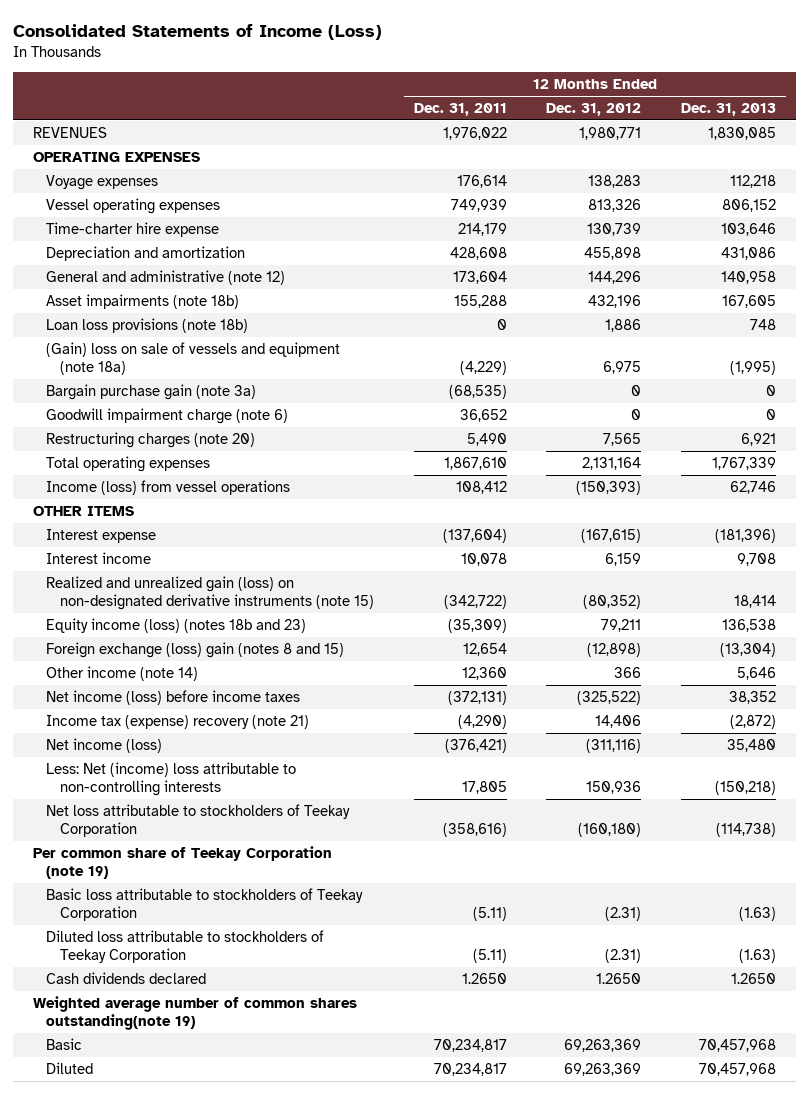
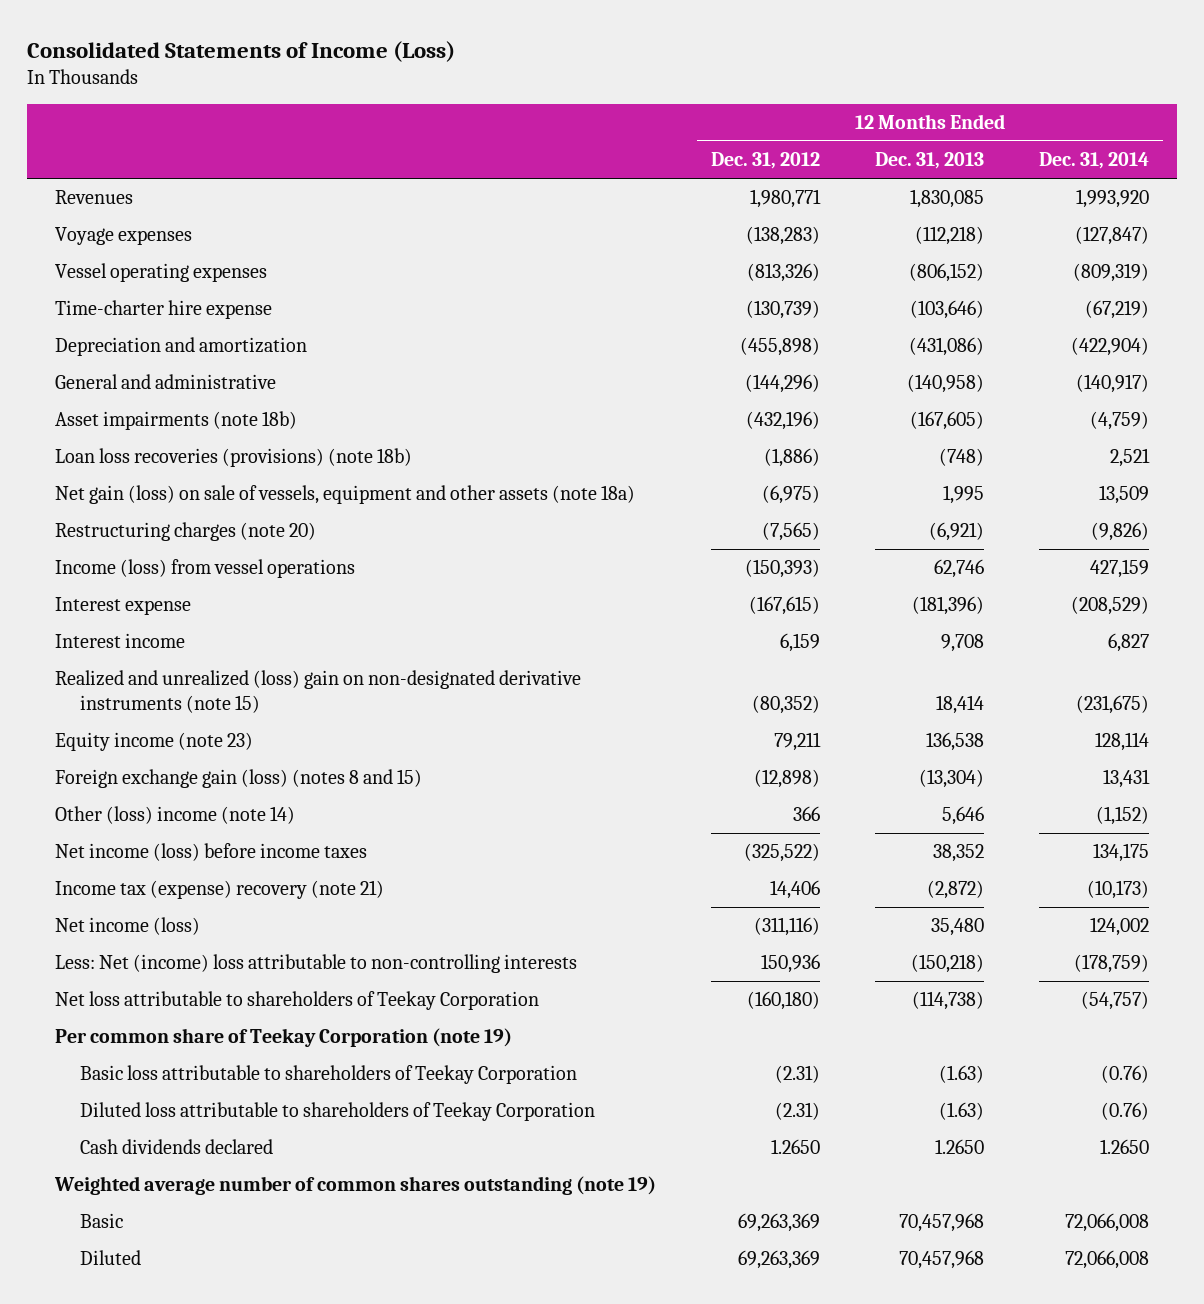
[413,103,507,117] Dec. 31, 2011 -> none
none -> [1039,152,1150,170] Dec. 31, 2014
[32,152,200,163] OPERATING EXPENSES -> none
[46,384,257,401] Bargain purchase gain (note 3a) -> none
[46,408,289,425] Goodwill impairment charge (note 6) -> none
[46,456,211,473] Total operating expenses -> none
[32,127,107,139] REVENUES -> [54,190,133,205] Revenues
[588,175,642,189] 138,283 -> [745,226,820,246] (138,283)
[729,175,776,189] 112,218 -> [915,226,985,246] (112,218)
[588,199,642,213] 813,326 -> [746,263,820,283] (813,326)
[721,199,776,213] 806,152 -> [909,263,985,283] (806,152)
[587,223,642,237] 130,739 -> [745,300,820,320] (130,739)
[720,223,776,237] 103,646 -> [910,300,985,320] (103,646)
[584,247,642,261] 455,898 -> [739,337,820,357] (455,898)
[720,247,776,261] 431,086 -> [909,337,985,357] (431,086)
[46,270,286,286] General and administrative (note 12) -> [54,374,276,390] General and administrative
[588,271,642,285] 144,296 -> [744,374,820,394] (144,296)
[720,271,776,285] 140,958 -> [907,374,985,394] (140,958)
[588,295,642,309] 432,196 -> [745,411,820,431] (432,196)
[721,295,776,309] 167,605 -> [910,411,985,431] (167,605)
[46,318,249,334] Loan loss provisions (note 18b) -> [54,448,412,468] Loan loss recoveries (provisions) (note 18b)
[605,319,642,333] 1,886 -> [763,448,820,468] (1,886)
[749,319,776,331] 748 -> [939,448,985,467] (748)
[46,342,341,376] (Gain) loss on sale of vessels and equipment (note 18a) -> [54,485,635,505] Net gain (loss) on sale of vessels, equipment and other assets (note 18a)
[603,361,642,375] 6,975 -> [761,485,820,505] (6,975)
[729,361,776,376] (1,995) -> [943,485,985,505] 1,995
[603,433,642,447] 7,565 -> [761,522,820,542] (7,565)
[740,433,776,447] 6,921 -> [929,522,985,542] (6,921)
[32,506,134,517] OTHER ITEMS -> none
[46,576,374,611] Realized and unrealized gain (loss) on non-designated derivative instruments (note 15) -> [54,670,581,714] Realized and unrealized (loss) gain on non-designated derivative instruments (note 15)
[46,618,307,634] Equity income (loss) (notes 18b and 23) -> [54,732,253,752] Equity income (note 23)
[46,642,345,659] Foreign exchange (loss) gain (notes 8 and 15) -> [54,769,422,789] Foreign exchange gain (loss) (notes 8 and 15)
[46,666,199,682] Other income (note 14) -> [54,806,295,825] Other (loss) income (note 14)
[46,804,351,838] Net loss attributable to stockholders of Teekay Corporation -> [54,991,539,1011] Net loss attributable to shareholders of Teekay Corporation
[46,888,364,922] Basic loss attributable to stockholders of Teekay Corporation -> [79,1065,577,1085] Basic loss attributable to shareholders of Teekay Corporation
[46,930,325,964] Diluted loss attributable to stockholders of Teekay Corporation -> [79,1102,595,1122] Diluted loss attributable to shareholders of Teekay Corporation
[32,996,357,1031] Weighted average number of common shares outstanding(note 19) -> [53,1176,656,1196] Weighted average number of common shares outstanding (note 19)

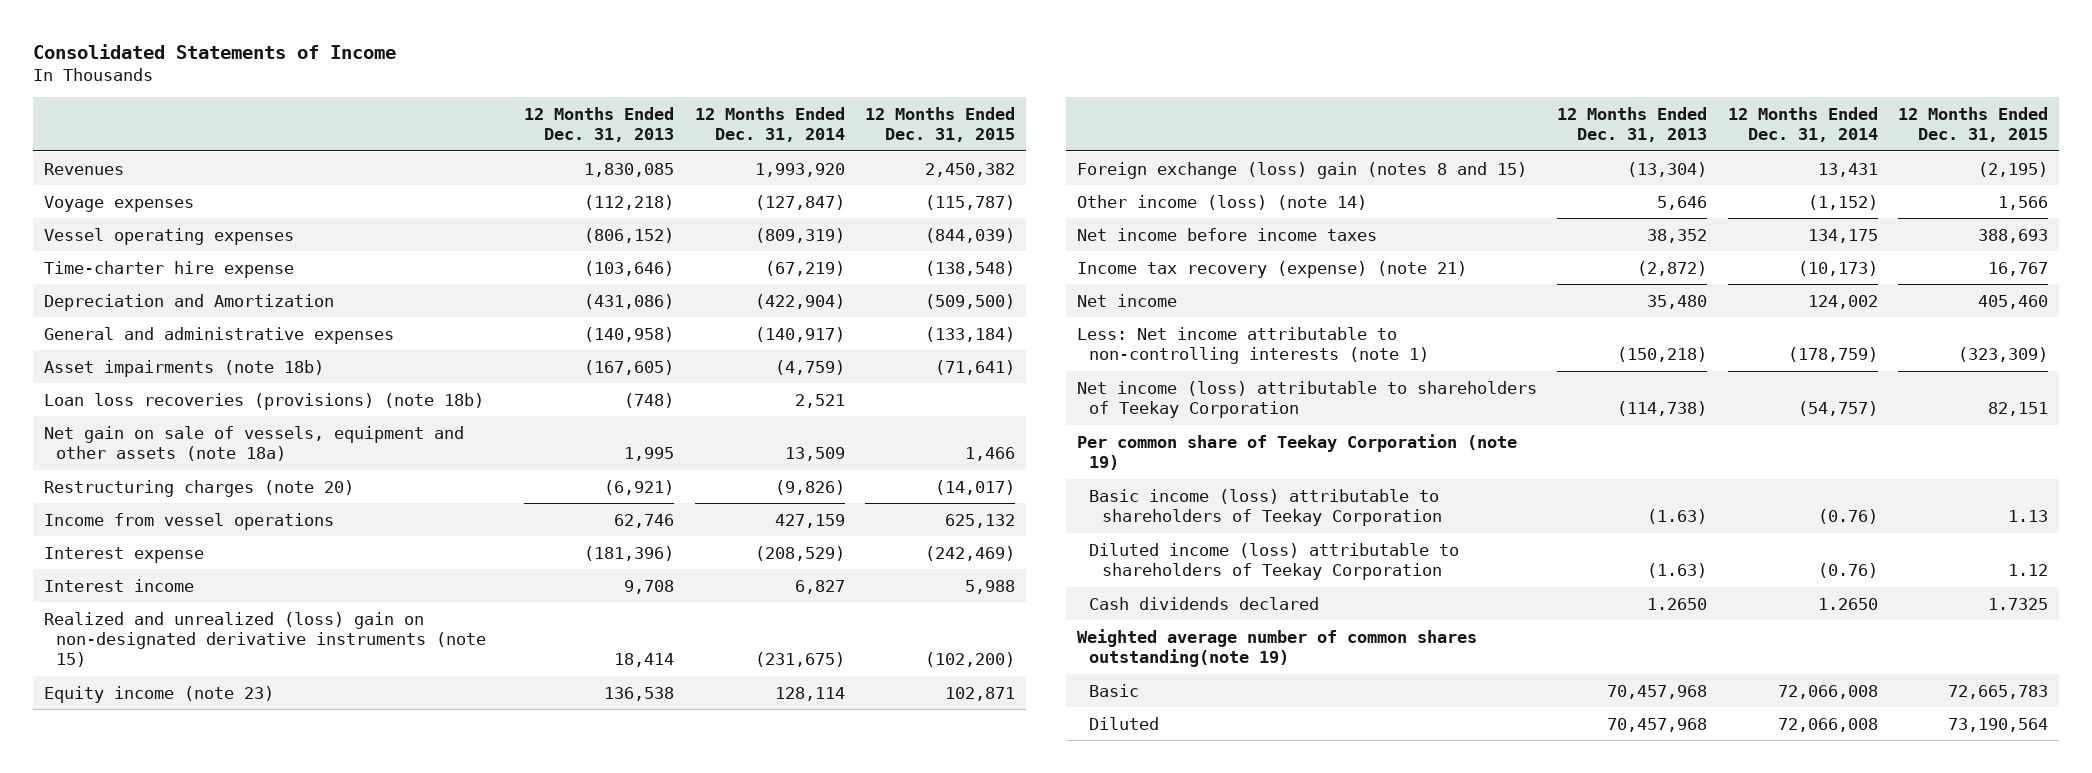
[27,40,456,62] Consolidated Statements of Income (Loss) -> [33,43,397,59] Consolidated Statements of Income
[710,152,820,170] Dec. 31, 2012 -> none
none -> [865,106,1016,142] 12 Months Ended Dec. 31, 2015
[54,337,307,357] Depreciation and amortization -> [43,293,334,311] Depreciation and Amortization
[54,374,276,390] General and administrative -> [43,326,394,344] General and administrative expenses
[54,485,635,505] Net gain (loss) on sale of vessels, equipment and other assets (note 18a) -> [43,425,464,461] Net gain on sale of vessels, equipment and other assets (note 18a)
[54,559,355,579] Income (loss) from vessel operations -> [43,512,334,530] Income from vessel operations
[54,769,422,789] Foreign exchange gain (loss) (notes 8 and 15) -> [1076,161,1527,179] Foreign exchange (loss) gain (notes 8 and 15)
[54,806,295,825] Other (loss) income (note 14) -> [1076,194,1367,210] Other income (loss) (note 14)
[54,843,367,862] Net income (loss) before income taxes -> [1076,227,1377,241] Net income before income taxes
[54,880,384,900] Income tax (expense) recovery (note 21) -> [1076,260,1467,278] Income tax recovery (expense) (note 21)
[54,917,200,936] Net income (loss) -> [1076,293,1177,307] Net income
[54,954,577,974] Less: Net (income) loss attributable to non-controlling interests -> [1076,326,1430,364] Less: Net income attributable to non-controlling interests (note 1)
[54,991,539,1011] Net loss attributable to shareholders of Teekay Corporation -> [1076,380,1537,418] Net income (loss) attributable to shareholders of Teekay Corporation
[79,1065,577,1085] Basic loss attributable to shareholders of Teekay Corporation -> [1089,488,1443,526] Basic income (loss) attributable to shareholders of Teekay Corporation
[79,1102,595,1122] Diluted loss attributable to shareholders of Teekay Corporation -> [1089,542,1460,580] Diluted income (loss) attributable to shareholders of Teekay Corporation
[53,1176,656,1196] Weighted average number of common shares outstanding (note 19) -> [1076,628,1477,667] Weighted average number of common shares outstanding(note 19)

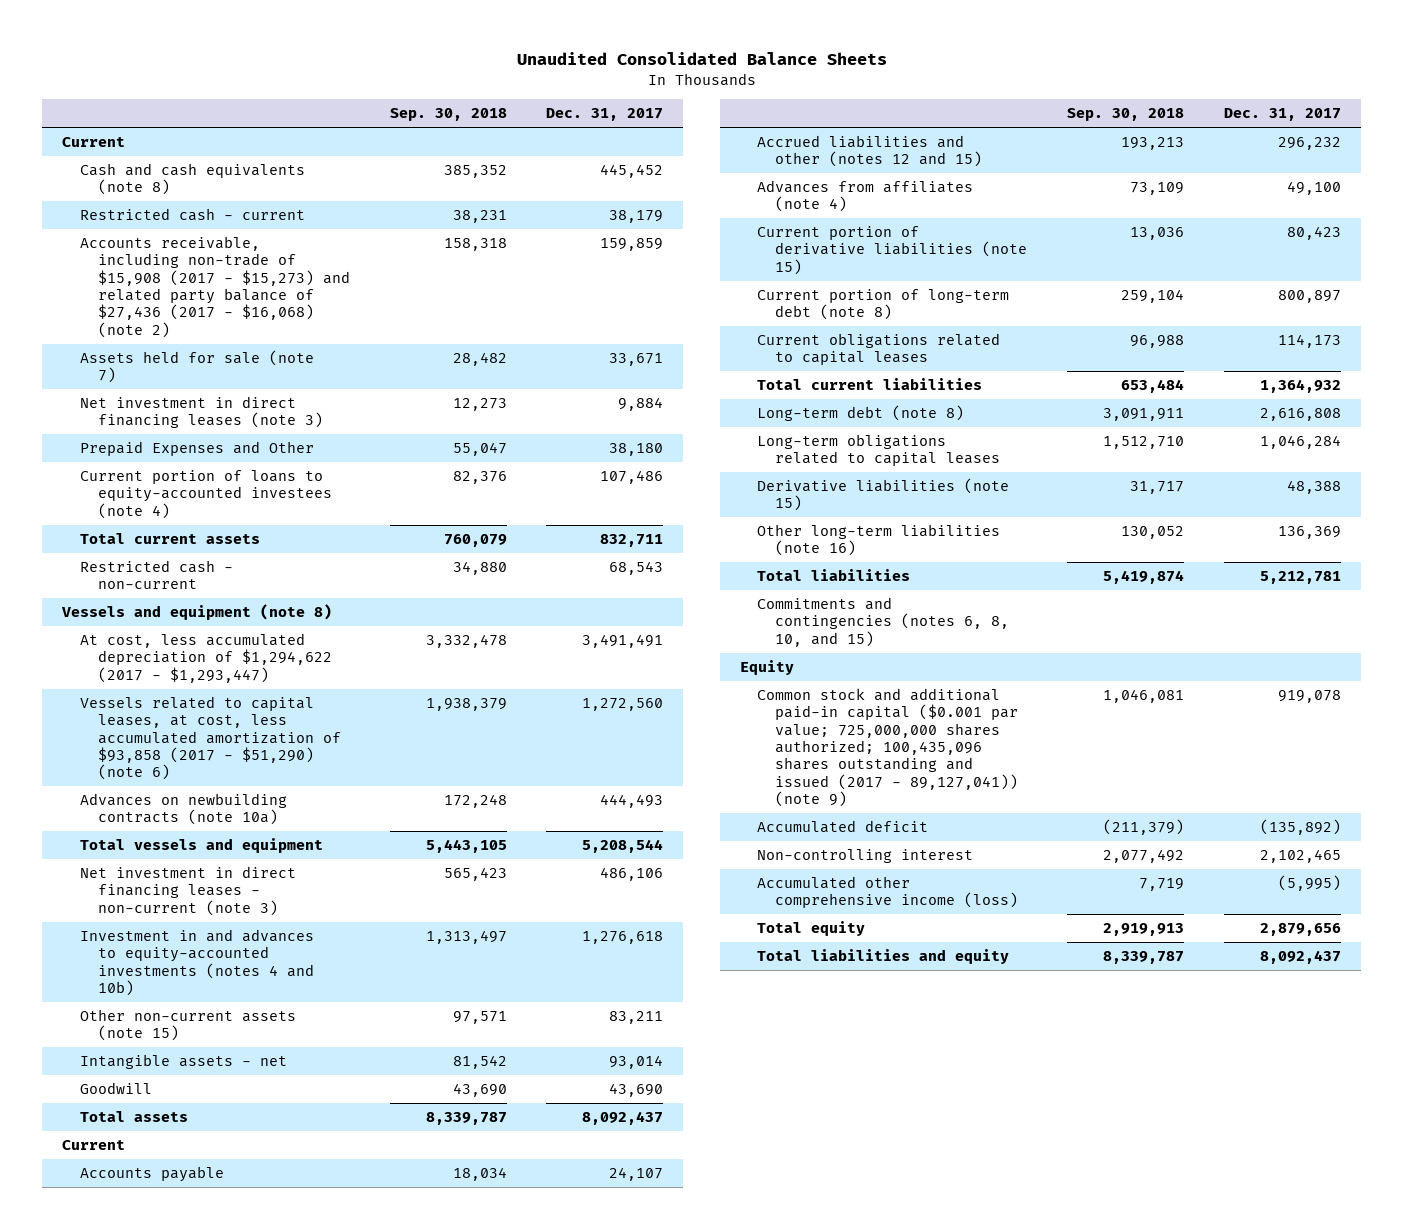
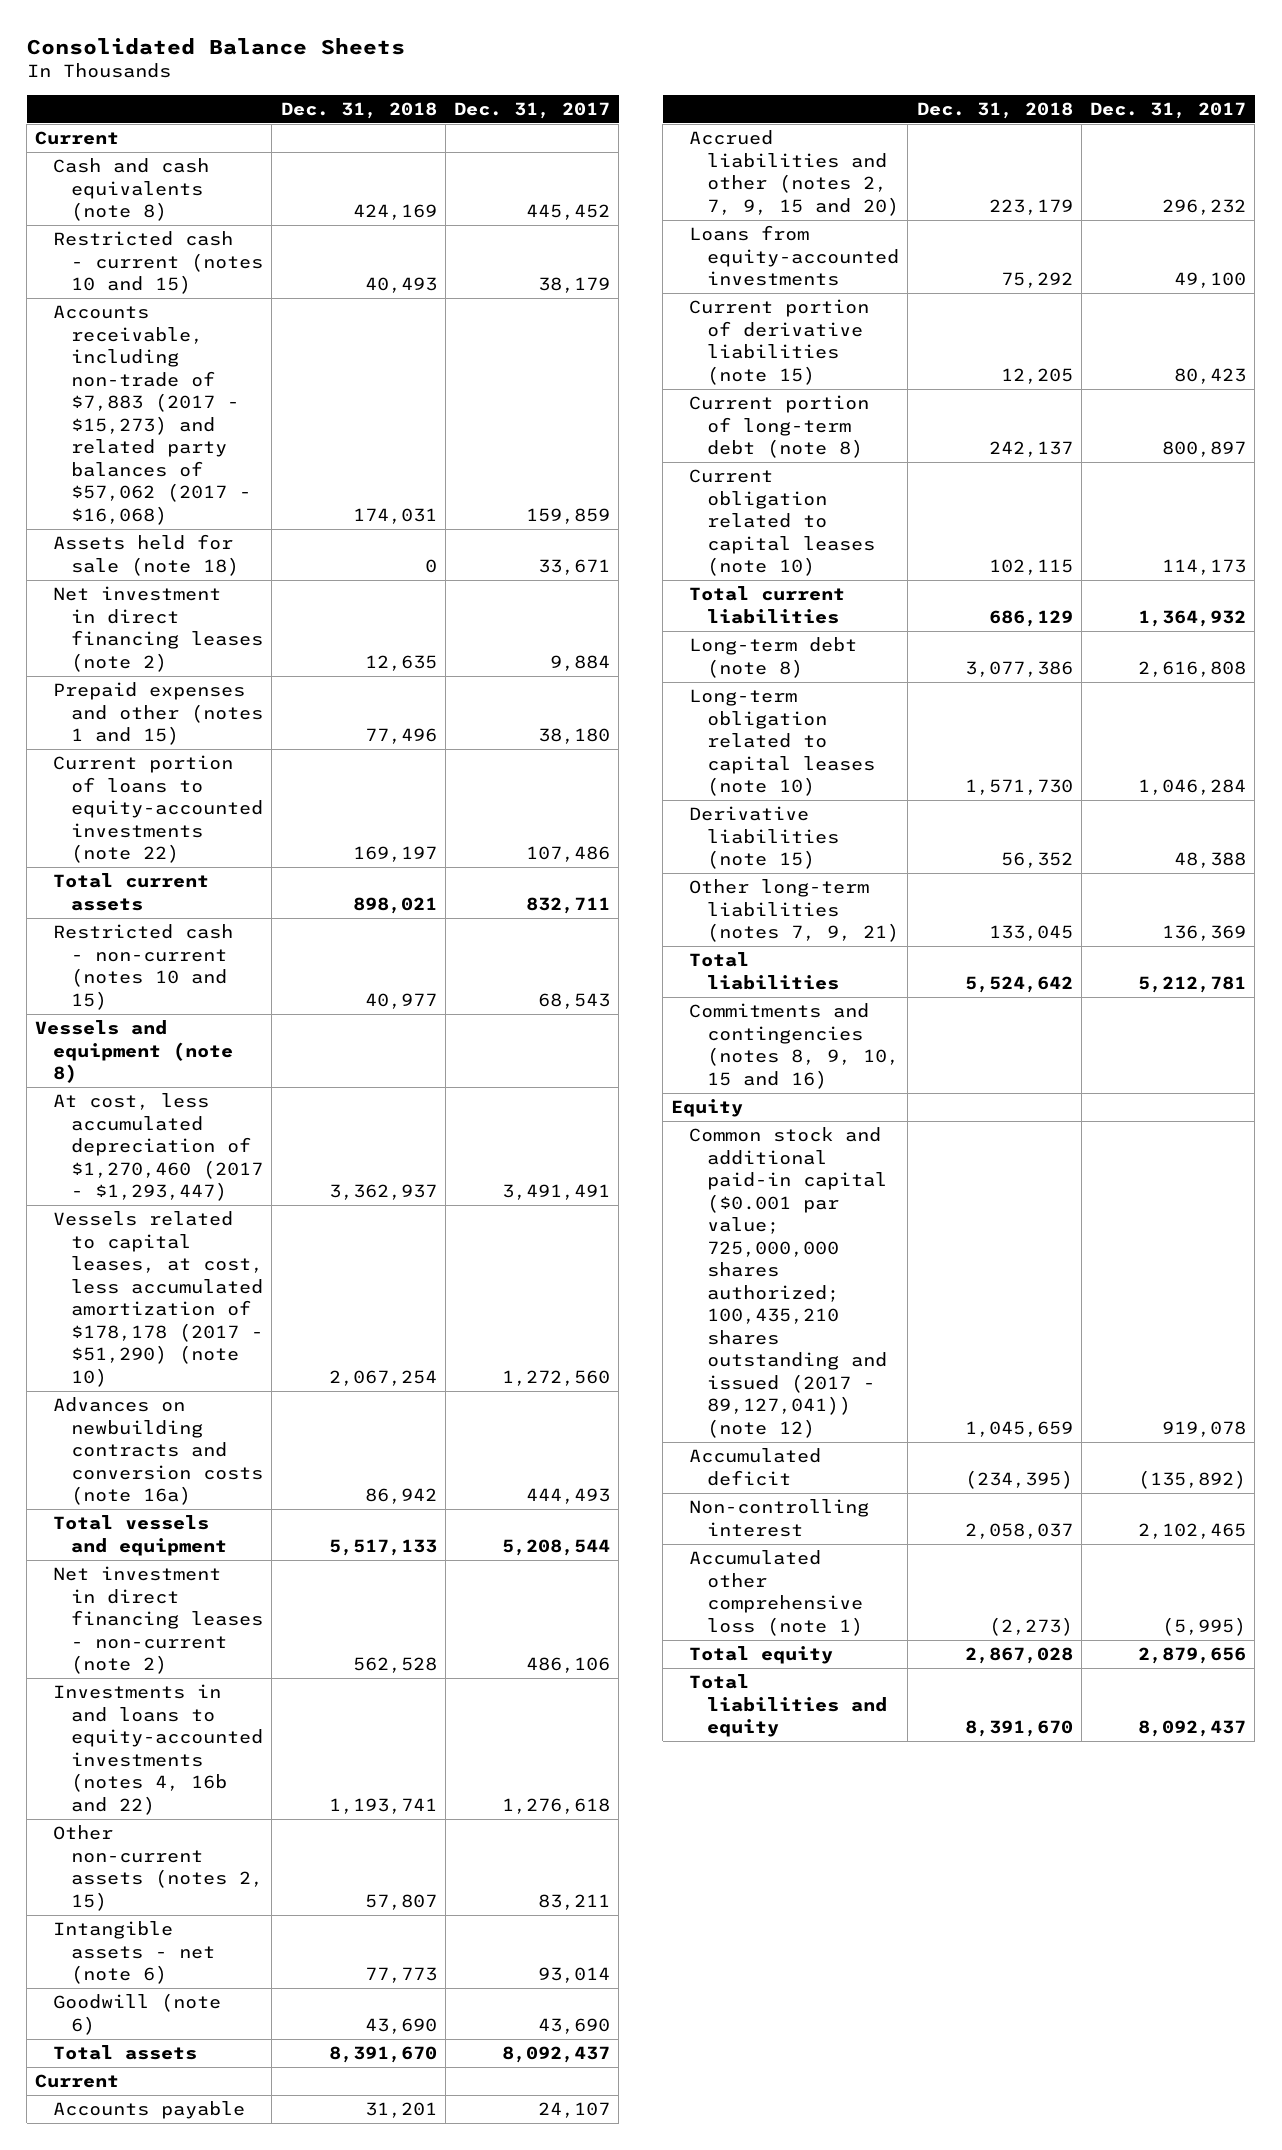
[516,52,887,66] Unaudited Consolidated Balance Sheets -> [26,37,405,55] Consolidated Balance Sheets
[389,108,507,122] Sep. 30, 2018 -> none
none -> [280,101,437,119] Dec. 31, 2018
[80,208,306,222] Restricted cash - current -> [53,231,264,295] Restricted cash - current (notes 10 and 15)
[80,236,351,338] Accounts receivable, including non-trade of $15,908 (2017 - $15,273) and related party balance of $27,436 (2017 - $16,068) (note 2) -> [53,305,252,525] Accounts receivable, including non-trade of $7,883 (2017 - $15,273) and related party balances of $57,062 (2017 - $16,068)
[80,350,315,384] Assets held for sale (note 7) -> [53,534,240,576] Assets held for sale (note 18)
[80,396,324,429] Net investment in direct financing leases (note 3) -> [53,586,264,672] Net investment in direct financing leases (note 2)
[80,441,315,457] Prepaid Expenses and Other -> [53,682,264,746] Prepaid expenses and other (notes 1 and 15)
[80,470,333,519] Current portion of loans to equity-accounted investees (note 4) -> [53,755,264,864] Current portion of loans to equity-accounted investments (note 22)
[80,560,234,590] Restricted cash - non-current -> [53,924,234,1010] Restricted cash - non-current (notes 10 and 15)
[80,633,333,683] At cost, less accumulated depreciation of $1,294,622 (2017 - $1,293,447) -> [53,1093,264,1202] At cost, less accumulated depreciation of $1,270,460 (2017 - $1,293,447)
[80,696,342,781] Vessels related to capital leases, at cost, less accumulated amortization of $93,858 (2017 - $51,290) (note 6) -> [53,1211,264,1387] Vessels related to capital leases, at cost, less accumulated amortization of $178,178 (2017 - $51,290) (note 10)
[80,793,288,826] Advances on newbuilding contracts (note 10a) -> [53,1397,264,1506] Advances on newbuilding contracts and conversion costs (note 16a)
[80,866,297,916] Net investment in direct financing leases - non-current (note 3) -> [53,1566,264,1675] Net investment in direct financing leases - non-current (note 2)
[80,929,315,997] Investment in and advances to equity-accounted investments (notes 4 and 10b) -> [53,1684,264,1815] Investments in and loans to equity-accounted investments (notes 4, 16b and 22)
[80,1009,297,1042] Other non-current assets (note 15) -> [53,1825,264,1911] Other non-current assets (notes 2, 15)
[80,1054,288,1070] Intangible assets - net -> [53,1921,216,1985] Intangible assets - net (note 6)
[80,1082,153,1095] Goodwill -> [53,1993,222,2035] Goodwill (note 6)
[757,135,983,168] Accrued liabilities and other (notes 12 and 15) -> [689,130,900,216] Accrued liabilities and other (notes 2, 7, 9, 15 and 20)
[757,180,974,213] Advances from affiliates (note 4) -> [689,225,900,287] Loans from equity-accounted investments
[757,333,1001,366] Current obligations related to capital leases -> [689,469,876,577] Current obligation related to capital leases (note 10)
[757,434,1001,467] Long-term obligations related to capital leases -> [689,689,876,797] Long-term obligation related to capital leases (note 10)
[757,524,1001,557] Other long-term liabilities (note 16) -> [689,879,900,943] Other long-term liabilities (notes 7, 9, 21)
[757,597,1010,647] Commitments and contingencies (notes 6, 8, 10, and 15) -> [689,1003,900,1089] Commitments and contingencies (notes 8, 9, 10, 15 and 16)
[757,688,1019,807] Common stock and additional paid-in capital ($0.001 par value; 725,000,000 shares authorized; 100,435,096 shares outstanding and issued (2017 - 89,127,041)) (note 9) -> [689,1127,888,1438] Common stock and additional paid-in capital ($0.001 par value; 725,000,000 shares authorized; 100,435,210 shares outstanding and issued (2017 - 89,127,041)) (note 12)
[757,876,1019,909] Accumulated other comprehensive income (loss) -> [689,1550,864,1636] Accumulated other comprehensive loss (note 1)

